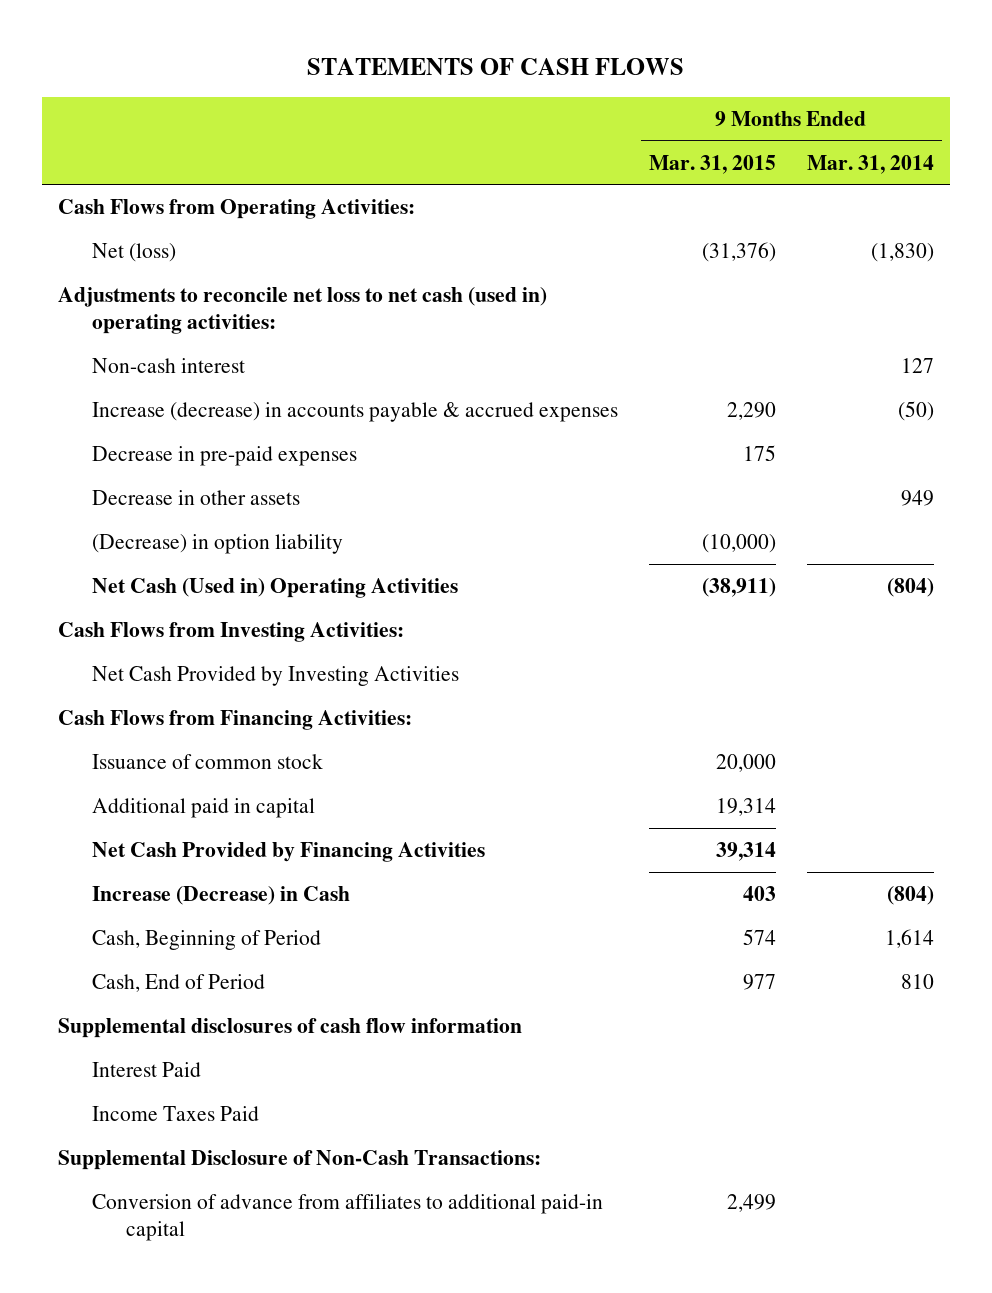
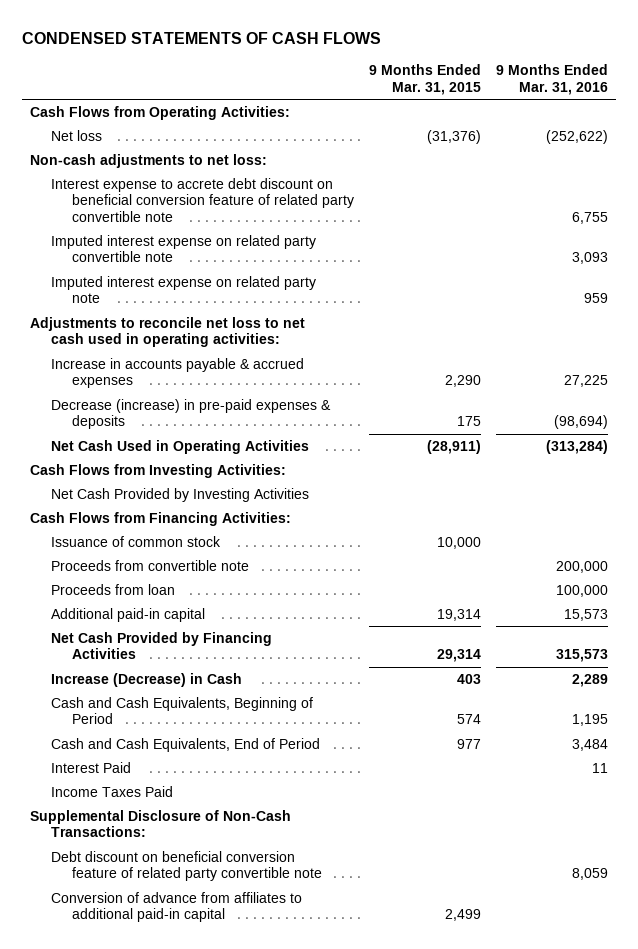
[306,58,684,76] STATEMENTS OF CASH FLOWS -> [22,32,382,45] CONDENSED STATEMENTS OF CASH FLOWS
[807,154,935,174] Mar. 31, 2014 -> none
none -> [496,64,609,95] 9 Months Ended Mar. 31, 2016
[91,357,245,373] Non-cash interest -> none
[91,489,300,505] Decrease in other assets -> none
[91,533,343,554] (Decrease) in option liability -> none
[91,242,176,262] Net (loss) -> [50,129,102,141] Net loss
none -> [30,153,268,168] Non-cash adjustments to net loss:
none -> [50,177,354,223] Interest expense to accrete debt discount on beneficial conversion feature of related party convertible note
none -> [50,234,316,263] Imputed interest expense on related party convertible note
none -> [50,275,316,304] Imputed interest expense on related party note
[57,286,547,335] Adjustments to reconcile net loss to net cash (used in) operating activities: -> [30,316,306,348] Adjustments to reconcile net loss to net cash used in operating activities:
[91,401,618,422] Increase (decrease) in accounts payable & accrued expenses -> [50,357,304,389] Increase in accounts payable & accrued expenses
[91,445,357,466] Decrease in pre-paid expenses -> [50,398,331,430] Decrease (increase) in pre-paid expenses & deposits
[91,577,458,598] Net Cash (Used in) Operating Activities -> [50,439,309,454] Net Cash Used in Operating Activities
[701,577,776,597] (38,911) -> [426,439,481,454] (28,911)
[715,753,776,772] 20,000 -> [436,536,481,549] 10,000
none -> [50,559,249,571] Proceeds from convertible note
none -> [50,583,175,595] Proceeds from loan
[91,797,315,818] Additional paid in capital -> [50,607,205,622] Additional paid-in capital
[715,841,776,861] 39,314 -> [436,649,481,663] 29,314
[57,1017,522,1038] Supplemental disclosures of cash flow information -> none
[91,929,321,950] Cash, Beginning of Period -> [50,696,313,725] Cash and Cash Equivalents, Beginning of Period
[91,973,265,992] Cash, End of Period -> [50,737,320,752] Cash and Cash Equivalents, End of Period
none -> [50,850,322,882] Debt discount on beneficial conversion feature of related party convertible note

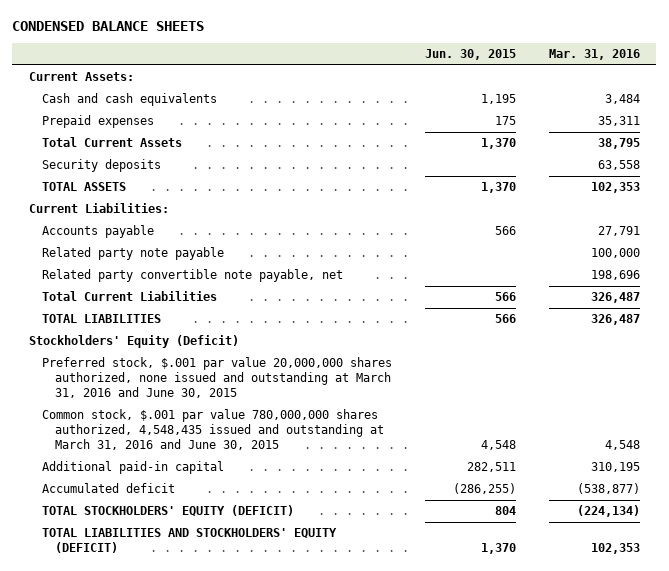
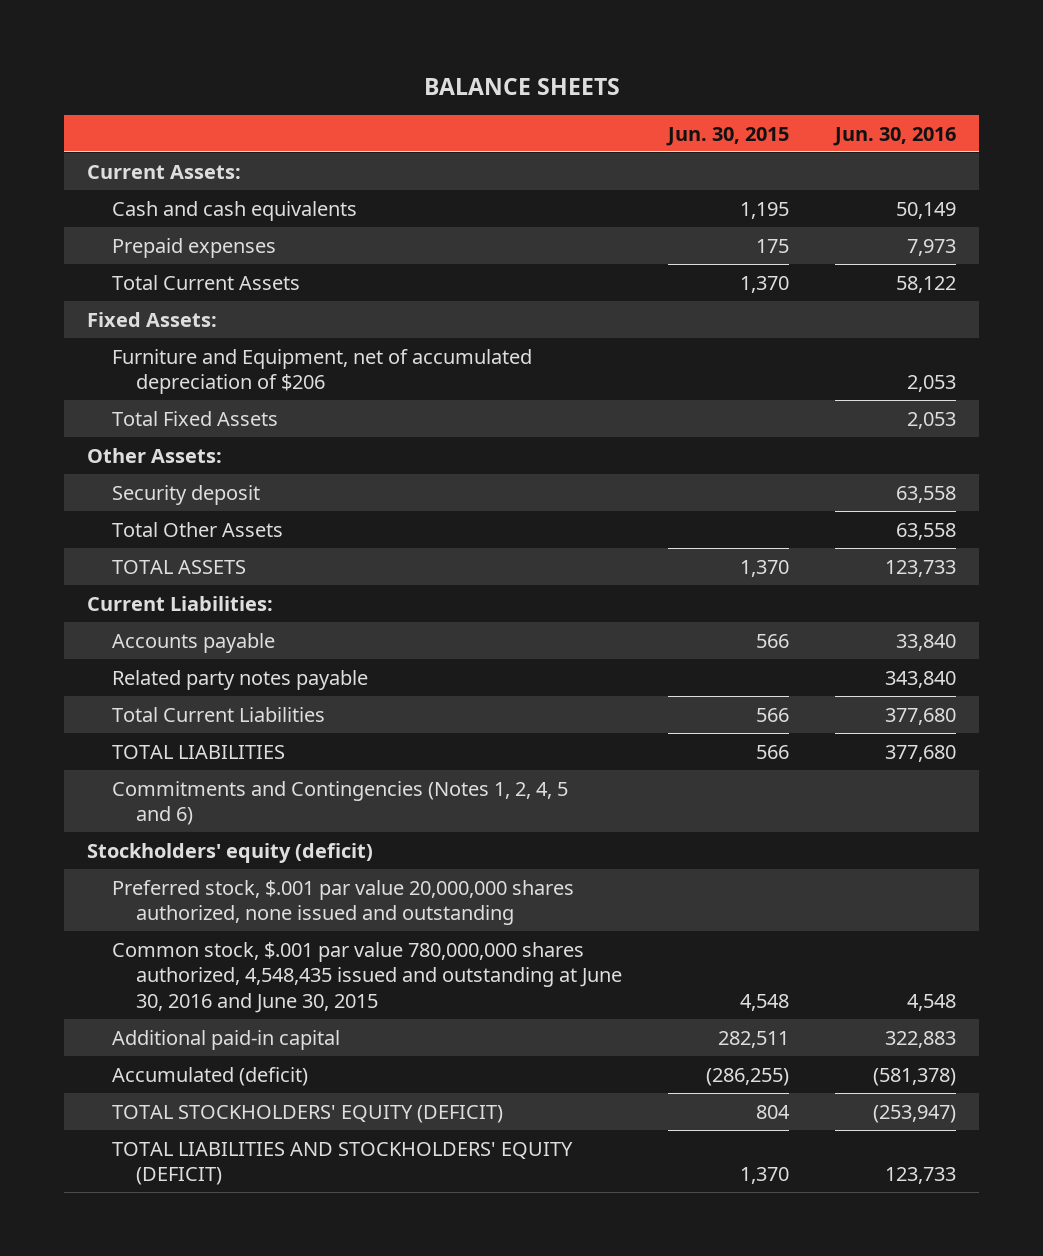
[12,20,205,31] CONDENSED BALANCE SHEETS -> [423,78,620,96] BALANCE SHEETS
[548,49,640,61] Mar. 31, 2016 -> none
none -> [833,126,957,146] Jun. 30, 2016
none -> [87,311,218,327] Fixed Assets:
none -> [111,348,532,395] Furniture and Equipment, net of accumulated depreciation of $206
none -> [111,410,278,426] Total Fixed Assets
none -> [87,447,223,463] Other Assets:
[42,159,162,173] Security deposits -> [111,484,260,505] Security deposit
none -> [111,521,283,537] Total Other Assets
[42,269,344,283] Related party convertible note payable, net -> none
[42,247,225,261] Related party note payable -> [111,669,368,690] Related party notes payable
none -> [111,780,568,826] Commitments and Contingencies (Notes 1, 2, 4, 5 and 6)
[28,335,239,349] Stockholders' Equity (Deficit) -> [87,842,374,863] Stockholders' equity (deficit)
[42,357,393,399] Preferred stock, $.001 par value 20,000,000 shares authorized, none issued and outstanding at March 31, 2016 and June 30, 2015 -> [111,879,574,926] Preferred stock, $.001 par value 20,000,000 shares authorized, none issued and outstanding
[42,409,385,451] Common stock, $.001 par value 780,000,000 shares authorized, 4,548,435 issued and outstanding at March 31, 2016 and June 30, 2015 -> [111,941,623,1013] Common stock, $.001 par value 780,000,000 shares authorized, 4,548,435 issued and outstanding at June 30, 2016 and June 30, 2015
[42,483,176,494] Accumulated deficit -> [111,1066,308,1086] Accumulated (deficit)

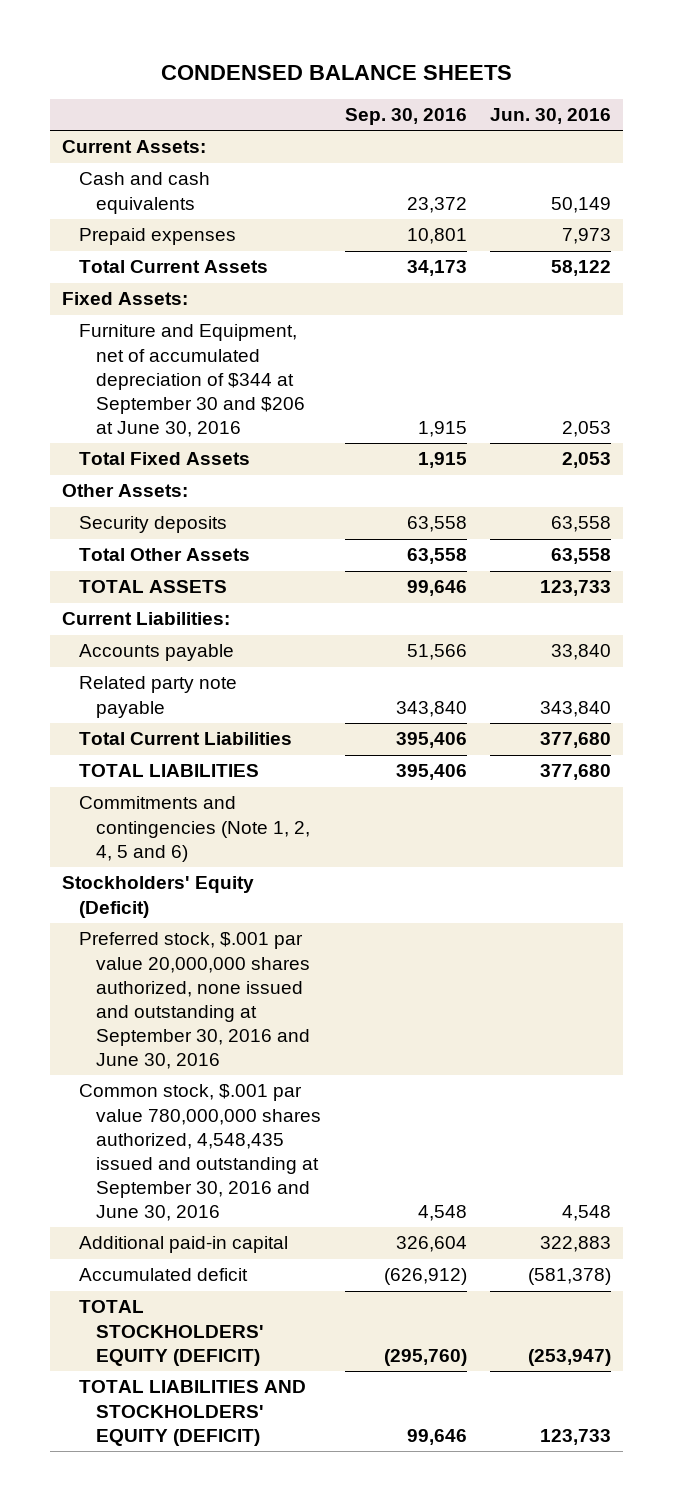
[423,78,620,96] BALANCE SHEETS -> [160,64,512,80] CONDENSED BALANCE SHEETS
[666,126,790,146] Jun. 30, 2015 -> none
none -> [344,107,467,125] Sep. 30, 2016
[111,348,532,395] Furniture and Equipment, net of accumulated depreciation of $206 -> [78,324,305,437] Furniture and Equipment, net of accumulated depreciation of $344 at September 30 and $206 at June 30, 2016
[111,484,260,505] Security deposit -> [78,516,227,534] Security deposits
[111,669,368,690] Related party notes payable -> [78,676,237,718] Related party note payable
[111,780,568,826] Commitments and Contingencies (Notes 1, 2, 4, 5 and 6) -> [78,796,310,862] Commitments and contingencies (Note 1, 2, 4, 5 and 6)
[87,842,374,863] Stockholders' equity (deficit) -> [62,876,255,918] Stockholders' Equity (Deficit)
[111,879,574,926] Preferred stock, $.001 par value 20,000,000 shares authorized, none issued and outstanding -> [78,932,310,1070] Preferred stock, $.001 par value 20,000,000 shares authorized, none issued and outstanding at September 30, 2016 and June 30, 2016
[111,941,623,1013] Common stock, $.001 par value 780,000,000 shares authorized, 4,548,435 issued and outstanding at June 30, 2016 and June 30, 2015 -> [78,1084,321,1222] Common stock, $.001 par value 780,000,000 shares authorized, 4,548,435 issued and outstanding at September 30, 2016 and June 30, 2016
[111,1066,308,1086] Accumulated (deficit) -> [78,1268,248,1282] Accumulated deficit

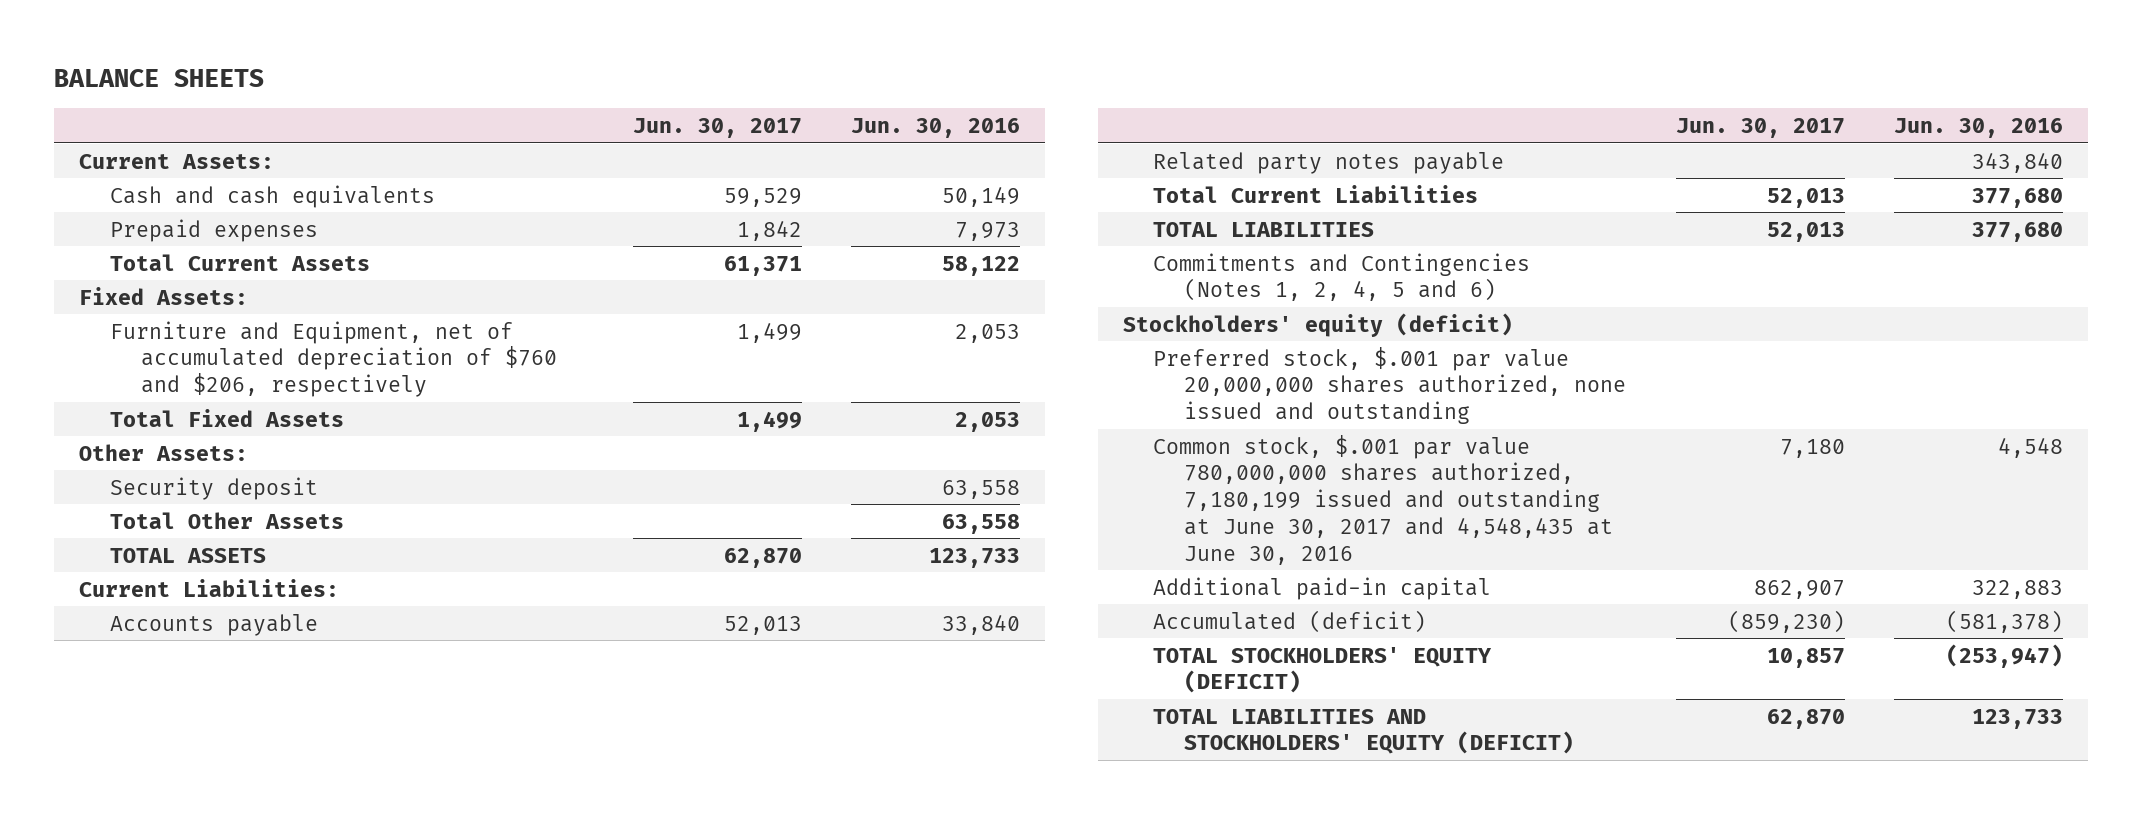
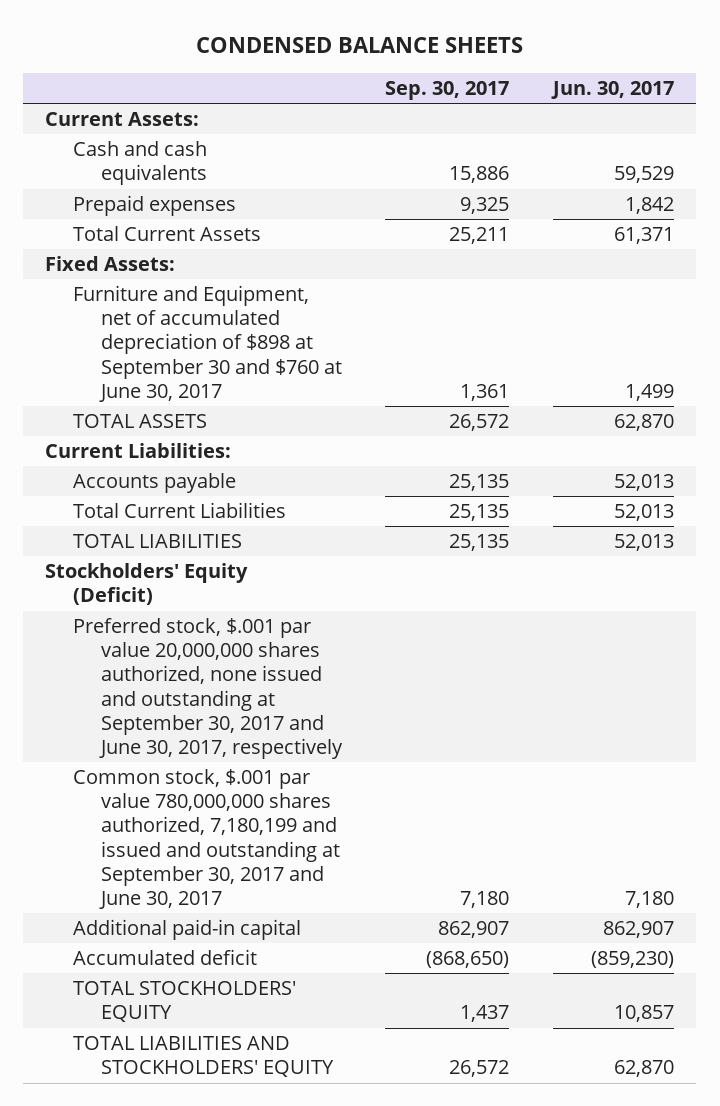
[54,69,265,88] BALANCE SHEETS -> [195,37,523,54] CONDENSED BALANCE SHEETS
[851,117,1021,138] Jun. 30, 2016 -> none
none -> [385,80,510,100] Sep. 30, 2017
[110,320,557,398] Furniture and Equipment, net of accumulated depreciation of $760 and $206, respectively -> none
[79,443,249,461] Other Assets: -> none
[110,476,319,500] Security deposit -> none
[110,511,345,529] Total Other Assets -> none
[110,408,345,427] Total Fixed Assets -> [72,285,342,402] Furniture and Equipment, net of accumulated depreciation of $898 at September 30 and $760 at June 30, 2017
[1153,151,1505,174] Related party notes payable -> none
[1153,252,1531,302] Commitments and Contingencies (Notes 1, 2, 4, 5 and 6) -> none
[1122,312,1513,337] Stockholders' equity (deficit) -> [45,563,249,606] Stockholders' Equity (Deficit)
[1153,346,1627,425] Preferred stock, $.001 par value 20,000,000 shares authorized, none issued and outstanding -> [72,618,343,760] Preferred stock, $.001 par value 20,000,000 shares authorized, none issued and outstanding at September 30, 2017 and June 30, 2017, respectively
[1153,434,1614,565] Common stock, $.001 par value 780,000,000 shares authorized, 7,180,199 issued and outstanding at June 30, 2017 and 4,548,435 at June 30, 2016 -> [72,769,340,910] Common stock, $.001 par value 780,000,000 shares authorized, 7,180,199 and issued and outstanding at September 30, 2017 and June 30, 2017
[1153,609,1427,633] Accumulated (deficit) -> [72,949,257,966] Accumulated deficit
[1153,646,1493,694] TOTAL STOCKHOLDERS' EQUITY (DEFICIT) -> [72,981,296,1023] TOTAL STOCKHOLDERS' EQUITY
[1153,708,1575,755] TOTAL LIABILITIES AND STOCKHOLDERS' EQUITY (DEFICIT) -> [72,1036,334,1078] TOTAL LIABILITIES AND STOCKHOLDERS' EQUITY

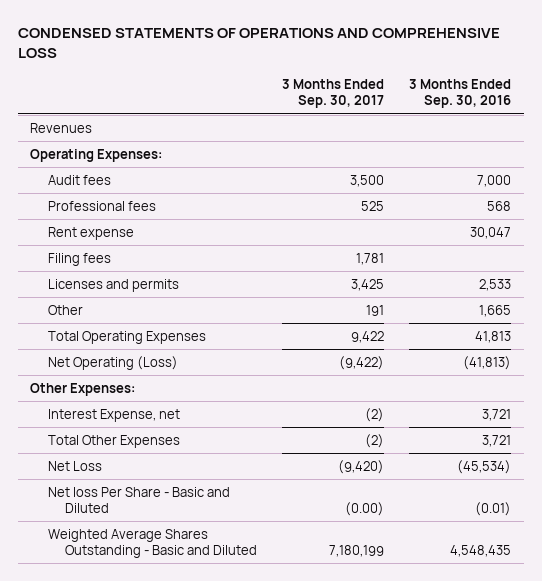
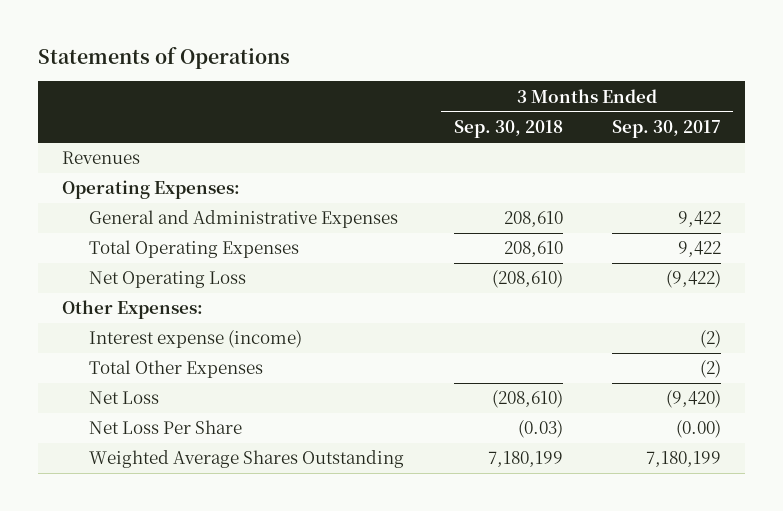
[17,28,500,59] CONDENSED STATEMENTS OF OPERATIONS AND COMPREHENSIVE LOSS -> [37,47,290,70] Statements of Operations
[409,79,512,109] 3 Months Ended Sep. 30, 2016 -> none
none -> [453,119,563,138] Sep. 30, 2018
[47,174,111,185] Audit fees -> none
[47,200,156,211] Professional fees -> none
[47,226,134,240] Rent expense -> none
[47,252,111,266] Filing fees -> none
[47,278,179,292] Licenses and permits -> none
[47,304,83,315] Other -> none
none -> [89,210,399,229] General and Administrative Expenses
[47,355,178,370] Net Operating (Loss) -> [89,271,247,289] Net Operating Loss
[47,408,180,422] Interest Expense, net -> [89,330,303,349] Interest expense (income)
[47,486,230,513] Net loss Per Share - Basic and Diluted -> [89,420,243,435] Net Loss Per Share
[47,528,258,558] Weighted Average Shares Outstanding - Basic and Diluted -> [89,450,405,469] Weighted Average Shares Outstanding

